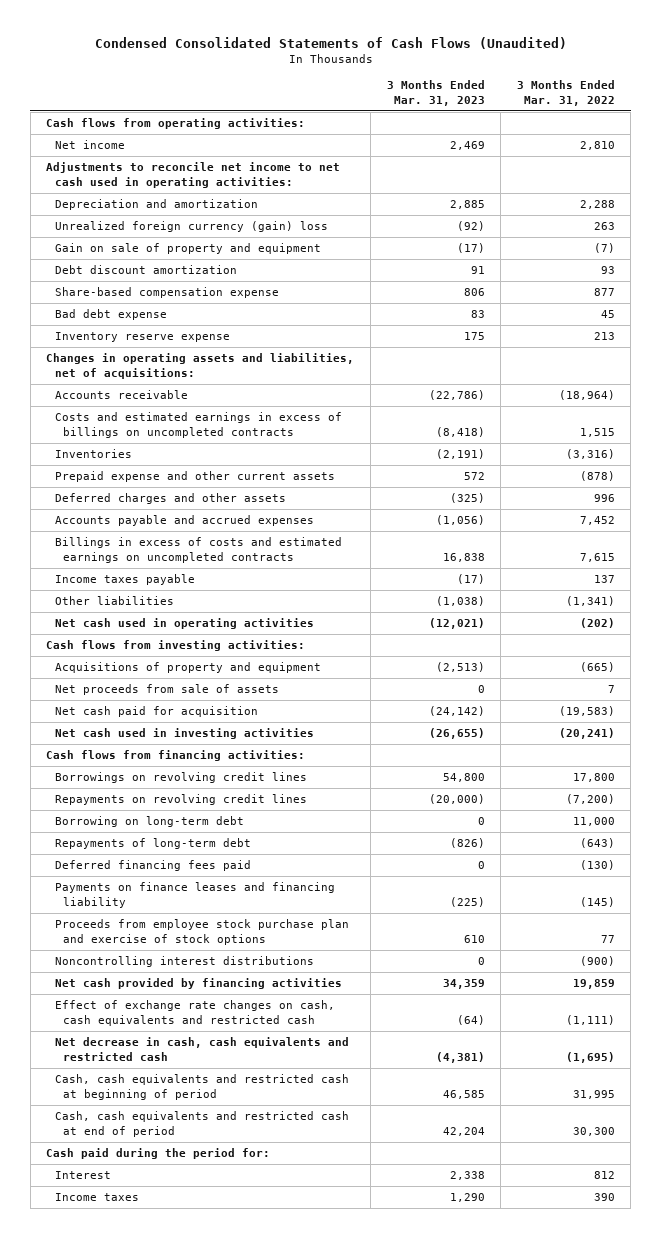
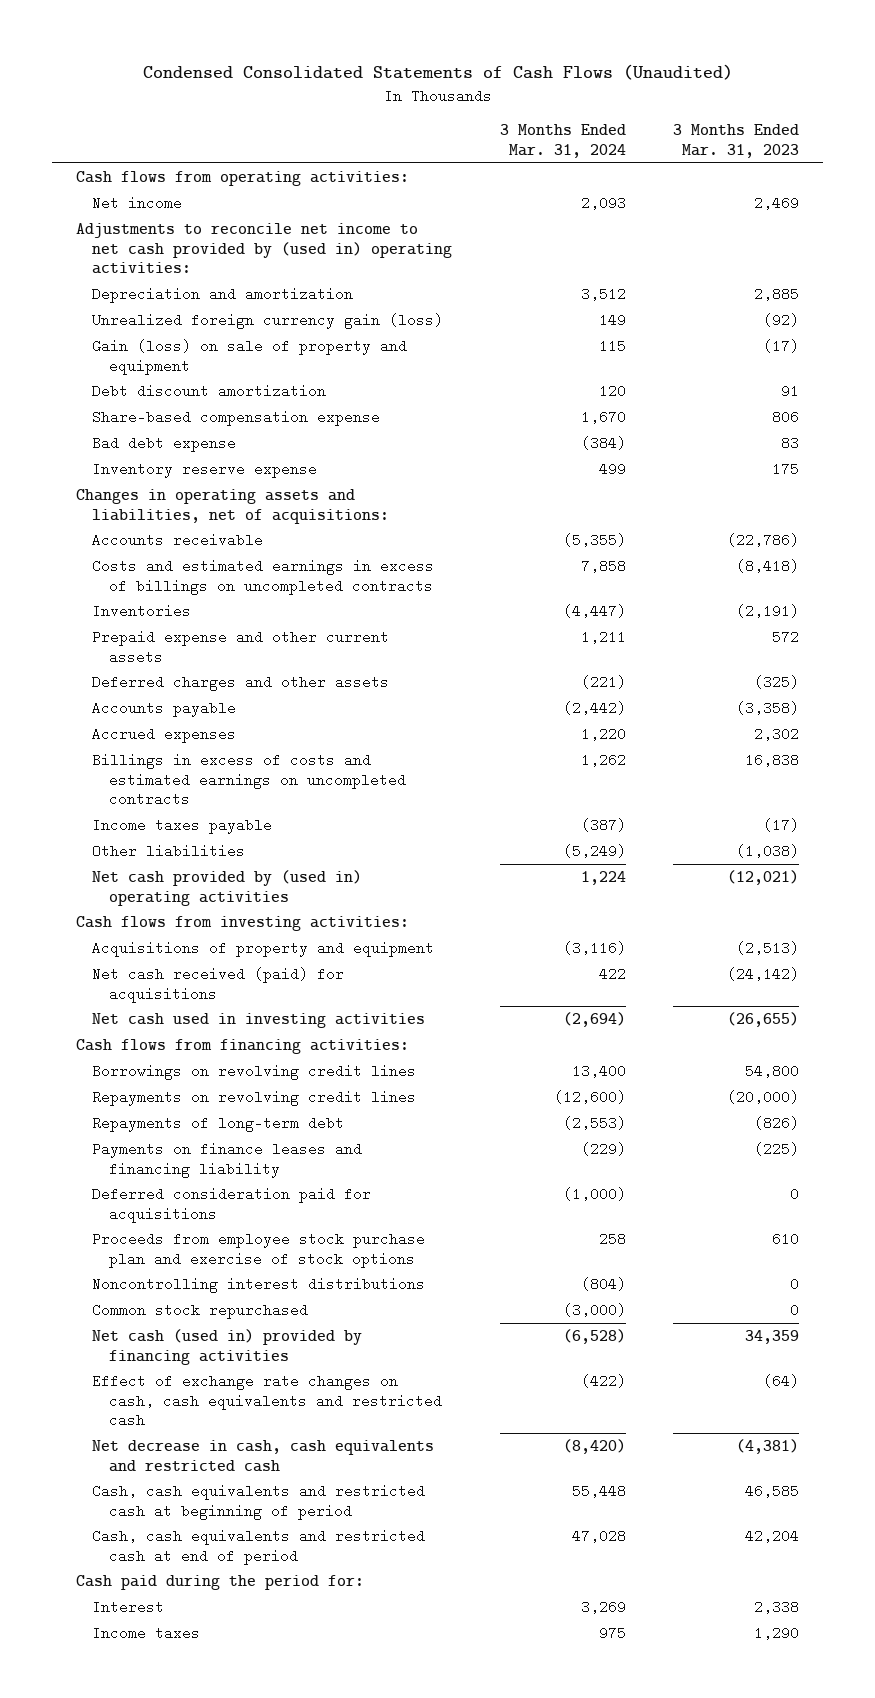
[516,80,615,106] 3 Months Ended Mar. 31, 2022 -> none
none -> [499,124,626,158] 3 Months Ended Mar. 31, 2024
[46,162,341,188] Adjustments to reconcile net income to net cash used in operating activities: -> [76,222,453,275] Adjustments to reconcile net income to net cash provided by (used in) operating activities:
[54,221,328,233] Unrealized foreign currency (gain) loss -> [92,312,444,329] Unrealized foreign currency gain (loss)
[54,243,321,255] Gain on sale of property and equipment -> [92,338,408,375] Gain (loss) on sale of property and equipment
[54,515,314,527] Accounts payable and accrued expenses -> [92,700,237,717] Accounts payable
[435,515,485,526] (1,056) -> [735,700,799,715] (3,358)
none -> [92,726,237,743] Accrued expenses
[54,618,314,630] Net cash used in operating activities -> [92,869,363,906] Net cash provided by (used in) operating activities
[54,684,279,696] Net proceeds from sale of assets -> none
[54,706,258,718] Net cash paid for acquisition -> [92,966,345,1003] Net cash received (paid) for acquisitions
[54,816,244,828] Borrowing on long-term debt -> none
[54,860,251,872] Deferred financing fees paid -> none
none -> [92,1186,372,1223] Deferred consideration paid for acquisitions
none -> [92,1302,309,1319] Common stock repurchased
[54,978,342,990] Net cash provided by financing activities -> [92,1328,363,1365] Net cash (used in) provided by financing activities

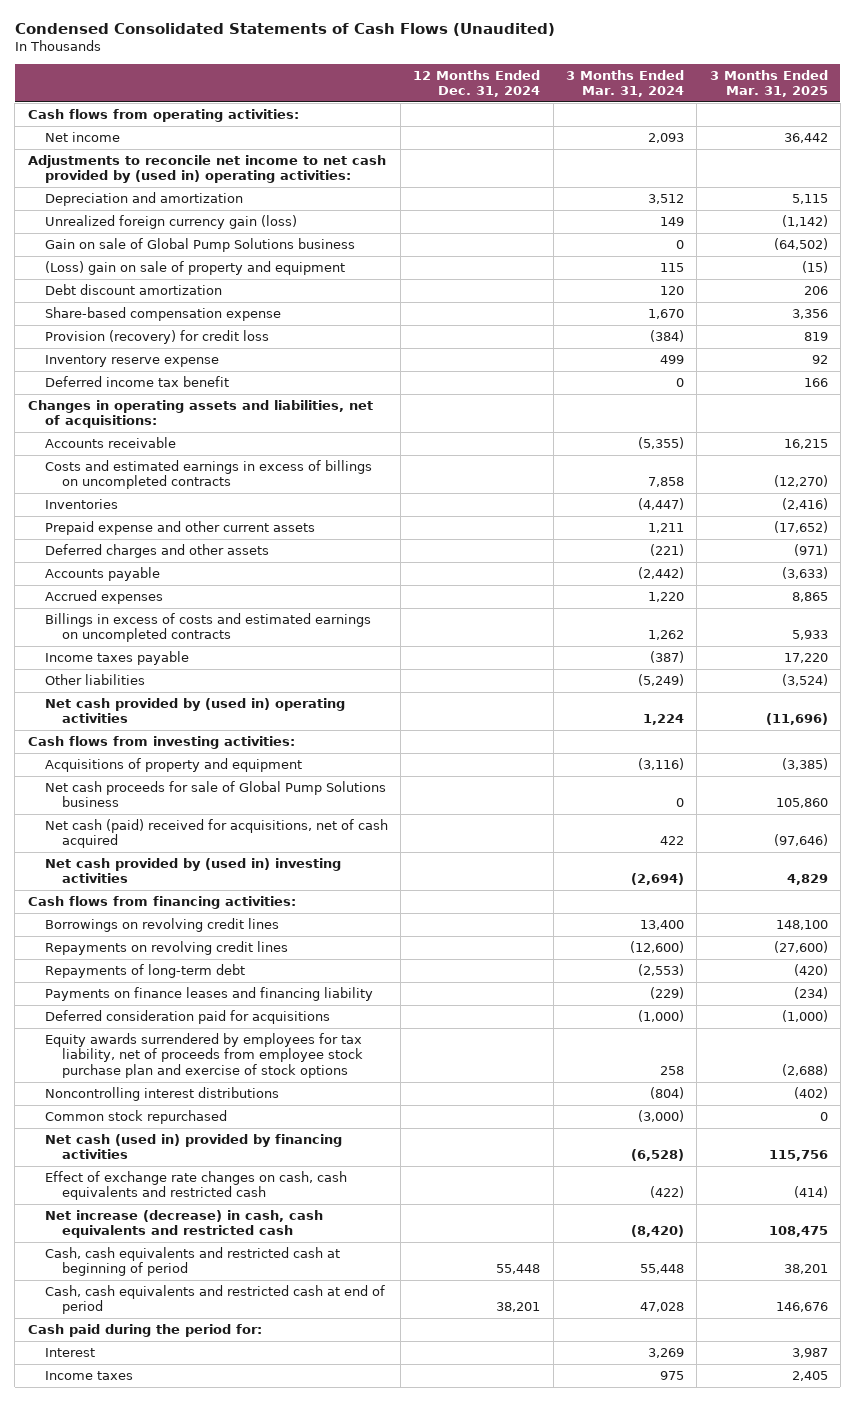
[672,124,799,158] 3 Months Ended Mar. 31, 2023 -> none
none -> [413,69,541,98] 12 Months Ended Dec. 31, 2024
none -> [709,69,828,98] 3 Months Ended Mar. 31, 2025
none -> [44,237,355,252] Gain on sale of Global Pump Solutions business
[92,338,408,375] Gain (loss) on sale of property and equipment -> [44,260,345,275] (Loss) gain on sale of property and equipment
[92,435,237,452] Bad debt expense -> [44,329,269,344] Provision (recovery) for credit loss
none -> [44,375,229,387] Deferred income tax benefit
none -> [44,780,386,808] Net cash proceeds for sale of Global Pump Solutions business
[92,966,345,1003] Net cash received (paid) for acquisitions -> [44,818,388,849] Net cash (paid) received for acquisitions, net of cash acquired
[92,1012,426,1028] Net cash used in investing activities -> [44,857,341,884] Net cash provided by (used in) investing activities
[92,1231,426,1268] Proceeds from employee stock purchase plan and exercise of stock options -> [44,1032,364,1078] Equity awards surrendered by employees for tax liability, net of proceeds from employee stock purchase plan and exercise of stock options
[92,1439,435,1472] Net decrease in cash, cash equivalents and restricted cash -> [44,1209,323,1239] Net increase (decrease) in cash, cash equivalents and restricted cash

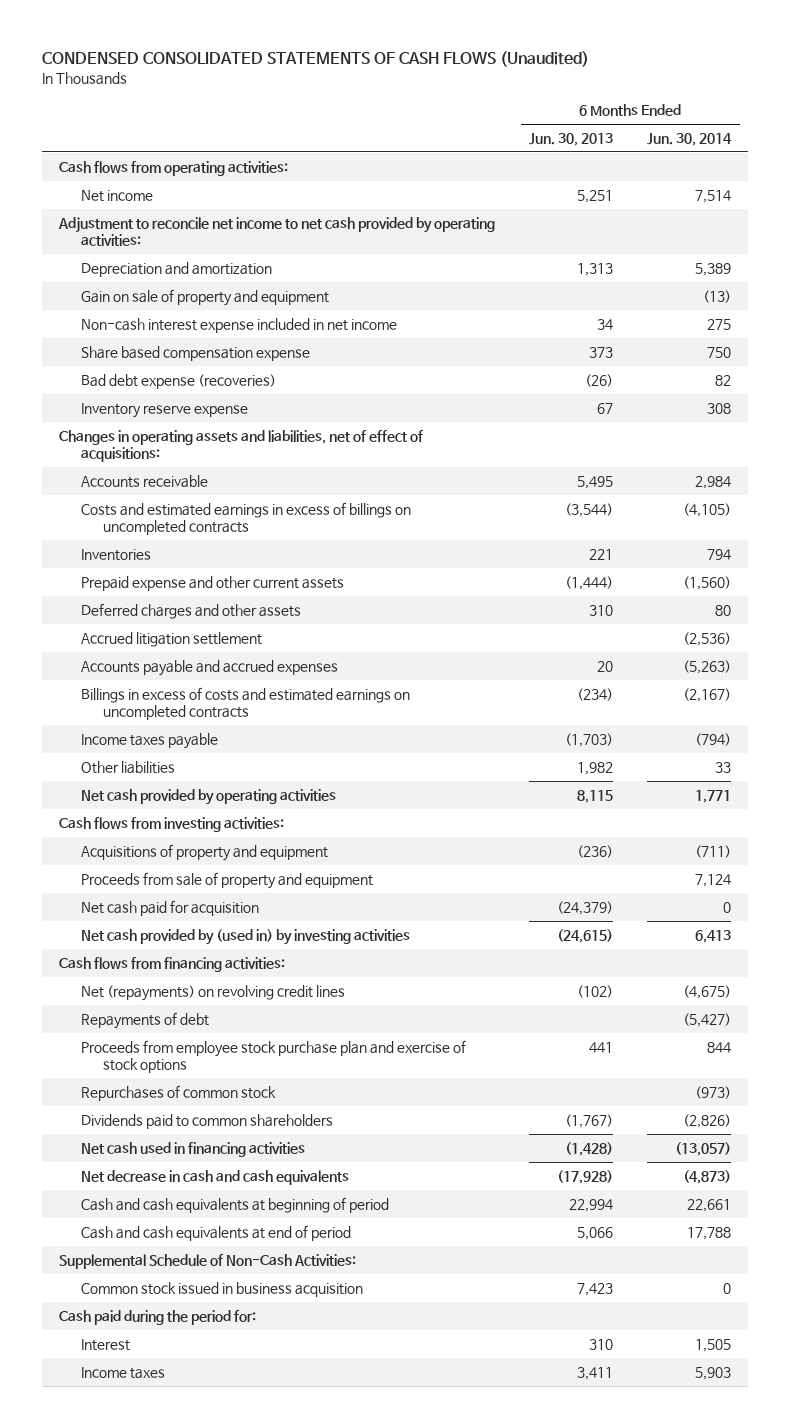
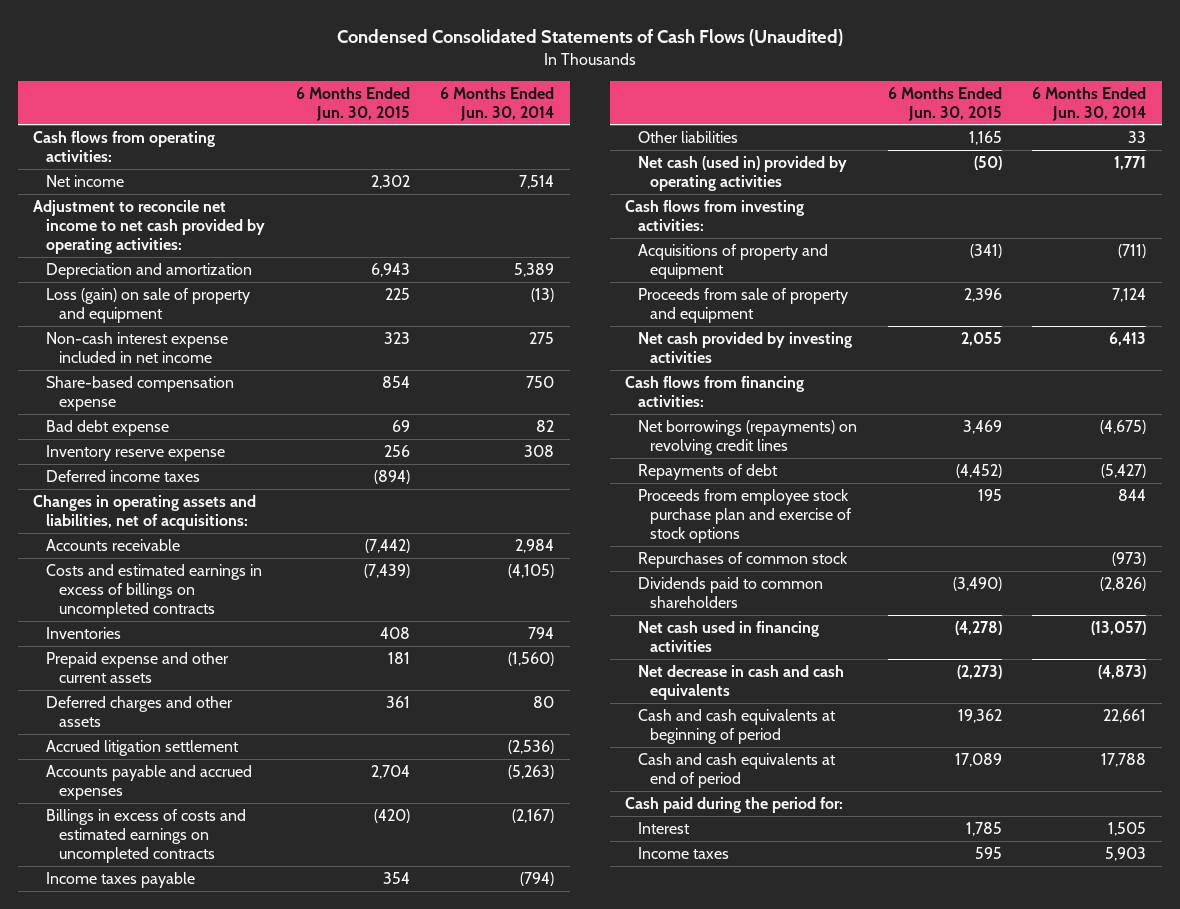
[42,50,590,67] CONDENSED CONSOLIDATED STATEMENTS OF CASH FLOWS (Unaudited) -> [336,28,843,46] Condensed Consolidated Statements of Cash Flows (Unaudited)
[529,132,614,146] Jun. 30, 2013 -> none
none -> [295,86,410,121] 6 Months Ended Jun. 30, 2015
[81,288,330,306] Gain on sale of property and equipment -> [45,288,250,324] Loss (gain) on sale of property and equipment
[81,345,311,361] Share based compensation expense -> [45,376,234,412] Share-based compensation expense
[81,373,277,389] Bad debt expense (recoveries) -> [45,420,169,437] Bad debt expense
none -> [45,470,200,483] Deferred income taxes
[59,429,425,462] Changes in operating assets and liabilities, net of effect of acquisitions: -> [33,495,257,531] Changes in operating assets and liabilities, net of acquisitions:
[81,788,337,805] Net cash provided by operating activities -> [637,156,847,192] Net cash (used in) provided by operating activities
[81,899,260,916] Net cash paid for acquisition -> none
[81,928,411,945] Net cash provided by (used in) by investing activities -> [637,332,852,364] Net cash provided by investing activities
[81,984,346,1001] Net (repayments) on revolving credit lines -> [637,420,857,456] Net borrowings (repayments) on revolving credit lines
[59,1253,357,1269] Supplemental Schedule of Non-Cash Activities: -> none
[81,1281,364,1297] Common stock issued in business acquisition -> none

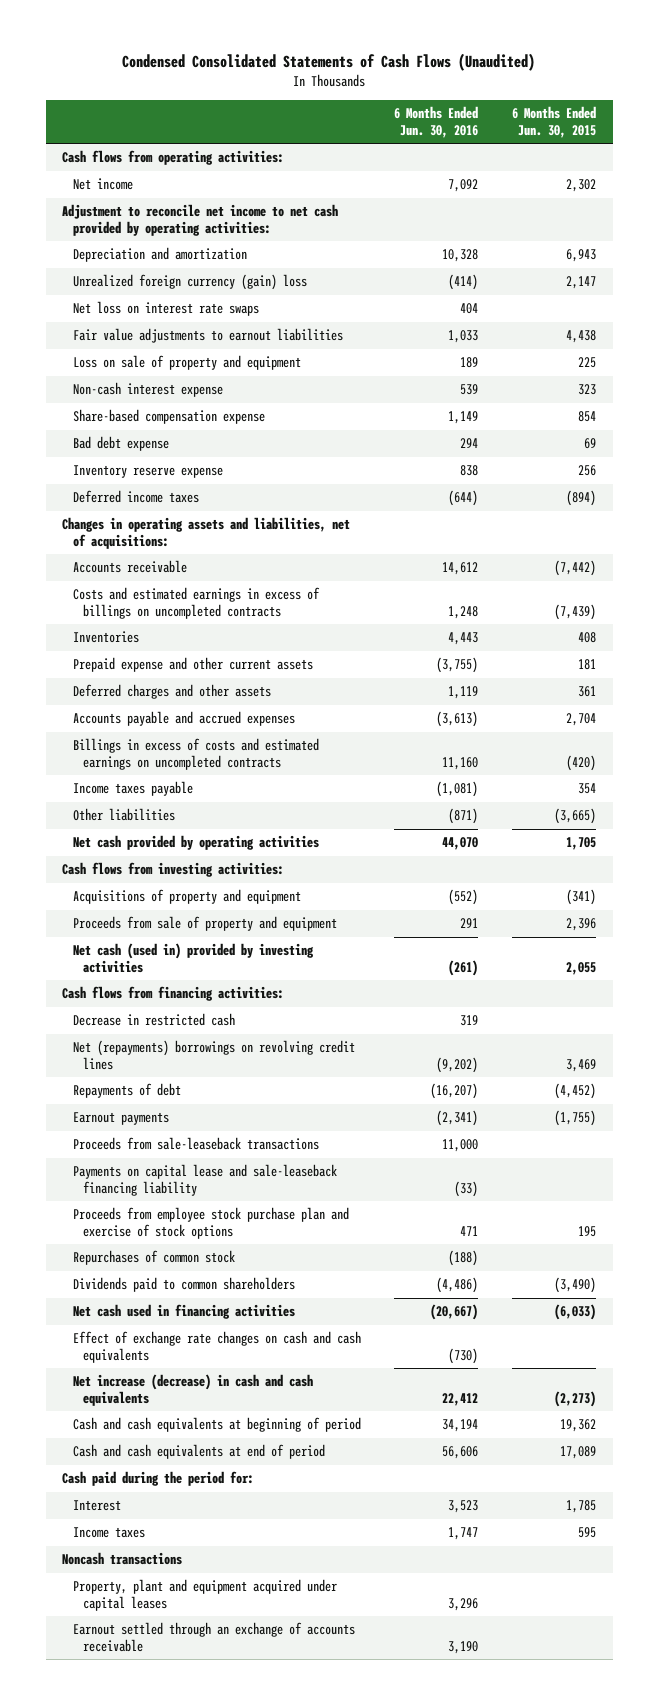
[440,86,555,121] 6 Months Ended Jun. 30, 2014 -> none
none -> [394,106,479,138] 6 Months Ended Jun. 30, 2016
none -> [72,274,307,291] Unrealized foreign currency (gain) loss
none -> [72,301,259,317] Net loss on interest rate swaps
none -> [72,328,343,344] Fair value adjustments to earnout liabilities
[45,288,250,324] Loss (gain) on sale of property and equipment -> [72,355,301,371] Loss on sale of property and equipment
[45,332,228,364] Non-cash interest expense included in net income -> [72,382,223,398] Non-cash interest expense
[45,740,239,757] Accrued litigation settlement -> none
[968,131,1002,146] 1,165 -> [553,808,596,825] (3,665)
[637,156,847,192] Net cash (used in) provided by operating activities -> [72,835,319,851] Net cash provided by operating activities
[973,156,1002,171] (50) -> [565,837,596,851] 1,705
[637,332,852,364] Net cash provided by investing activities -> [72,943,314,973] Net cash (used in) provided by investing activities
none -> [72,1013,235,1027] Decrease in restricted cash
[637,420,857,456] Net borrowings (repayments) on revolving credit lines -> [72,1040,355,1070] Net (repayments) borrowings on revolving credit lines
none -> [72,1112,169,1126] Earnout payments
none -> [72,1137,319,1151] Proceeds from sale-leaseback transactions
none -> [72,1164,337,1196] Payments on capital lease and sale-leaseback financing liability
[954,621,1002,636] (4,278) -> [553,1304,596,1321] (6,033)
none -> [72,1331,361,1363] Effect of exchange rate changes on cash and cash equivalents
[637,665,844,701] Net decrease in cash and cash equivalents -> [72,1374,313,1406] Net increase (decrease) in cash and cash equivalents
none -> [62,1552,183,1566] Noncash transactions
none -> [72,1579,337,1611] Property, plant and equipment acquired under capital leases
none -> [72,1622,355,1652] Earnout settled through an exchange of accounts receivable

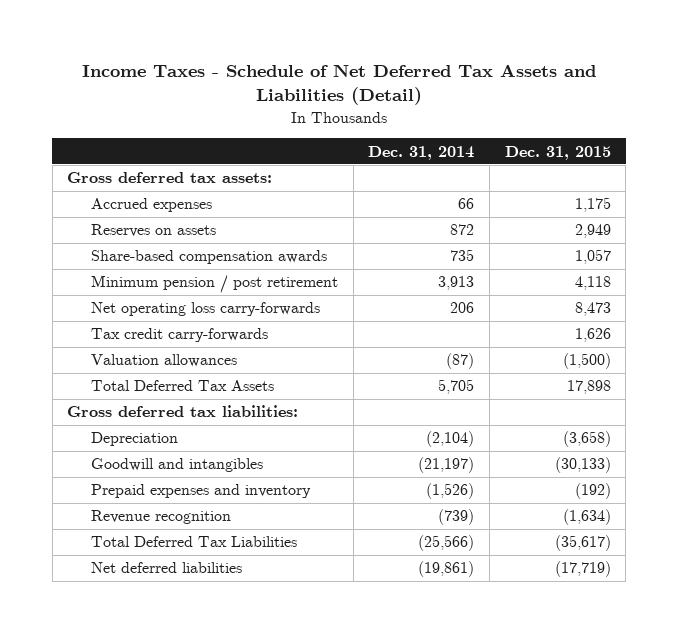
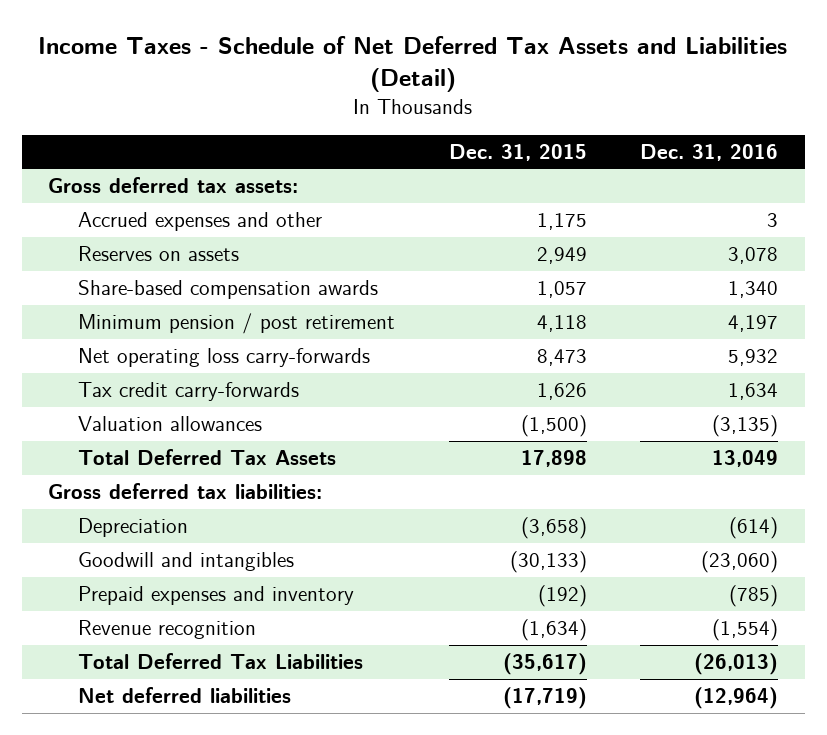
[368,145,475,160] Dec. 31, 2014 -> none
none -> [640,143,779,161] Dec. 31, 2016
[91,198,213,213] Accrued expenses -> [78,212,323,232] Accrued expenses and other

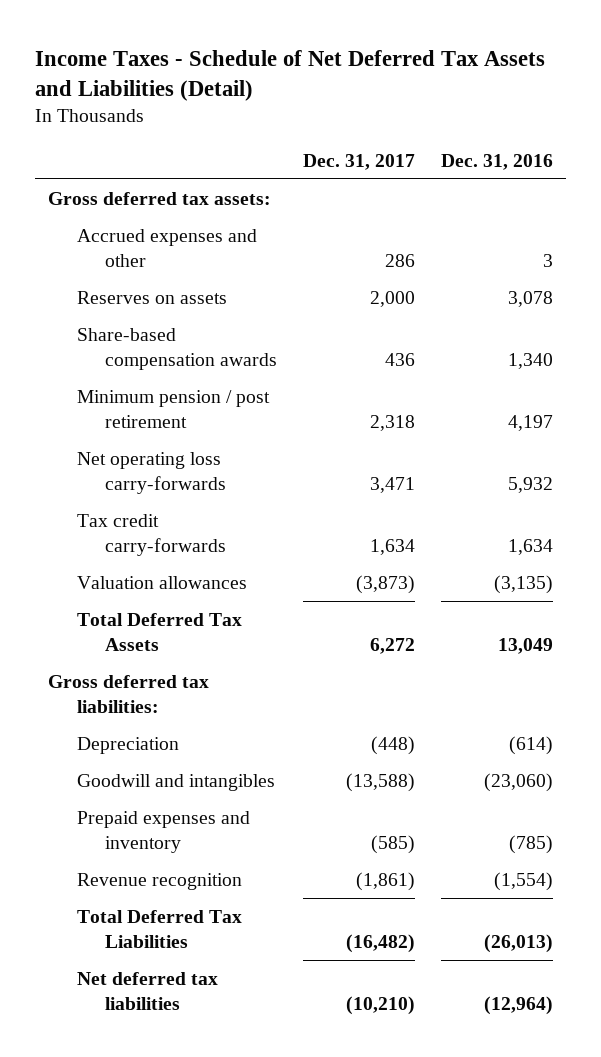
[448,143,587,161] Dec. 31, 2015 -> none
none -> [302,153,415,170] Dec. 31, 2017
[78,687,292,704] Net deferred liabilities -> [76,971,218,1011] Net deferred tax liabilities

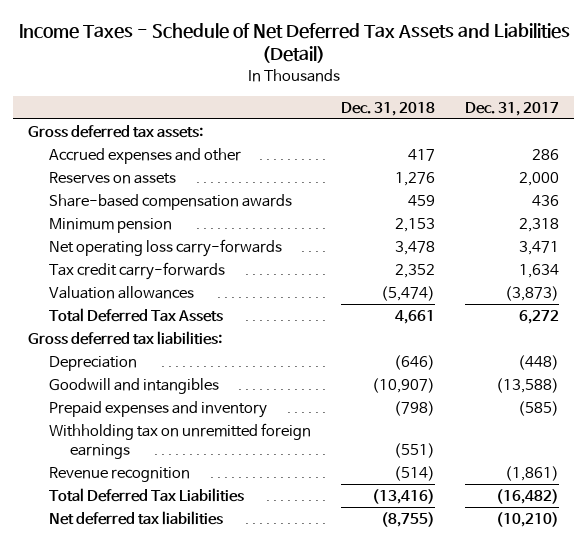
[440,153,553,170] Dec. 31, 2016 -> none
none -> [341,101,436,116] Dec. 31, 2018
[76,389,270,429] Minimum pension / post retirement -> [49,217,173,233] Minimum pension
none -> [49,422,312,460] Withholding tax on unremitted foreign earnings

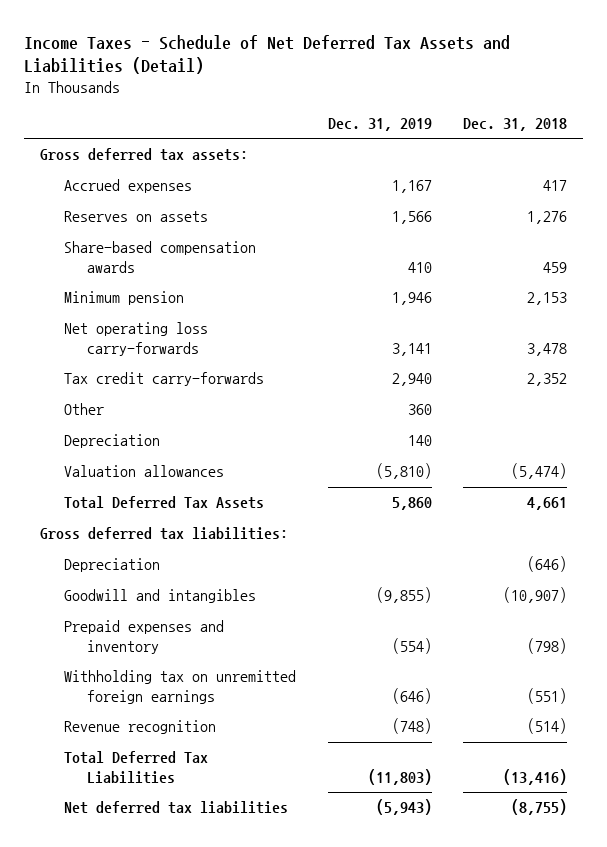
[465,101,560,116] Dec. 31, 2017 -> none
none -> [327,117,432,131] Dec. 31, 2019
[49,147,242,164] Accrued expenses and other -> [63,179,192,194] Accrued expenses
none -> [63,403,104,416] Other
none -> [63,434,160,449] Depreciation

